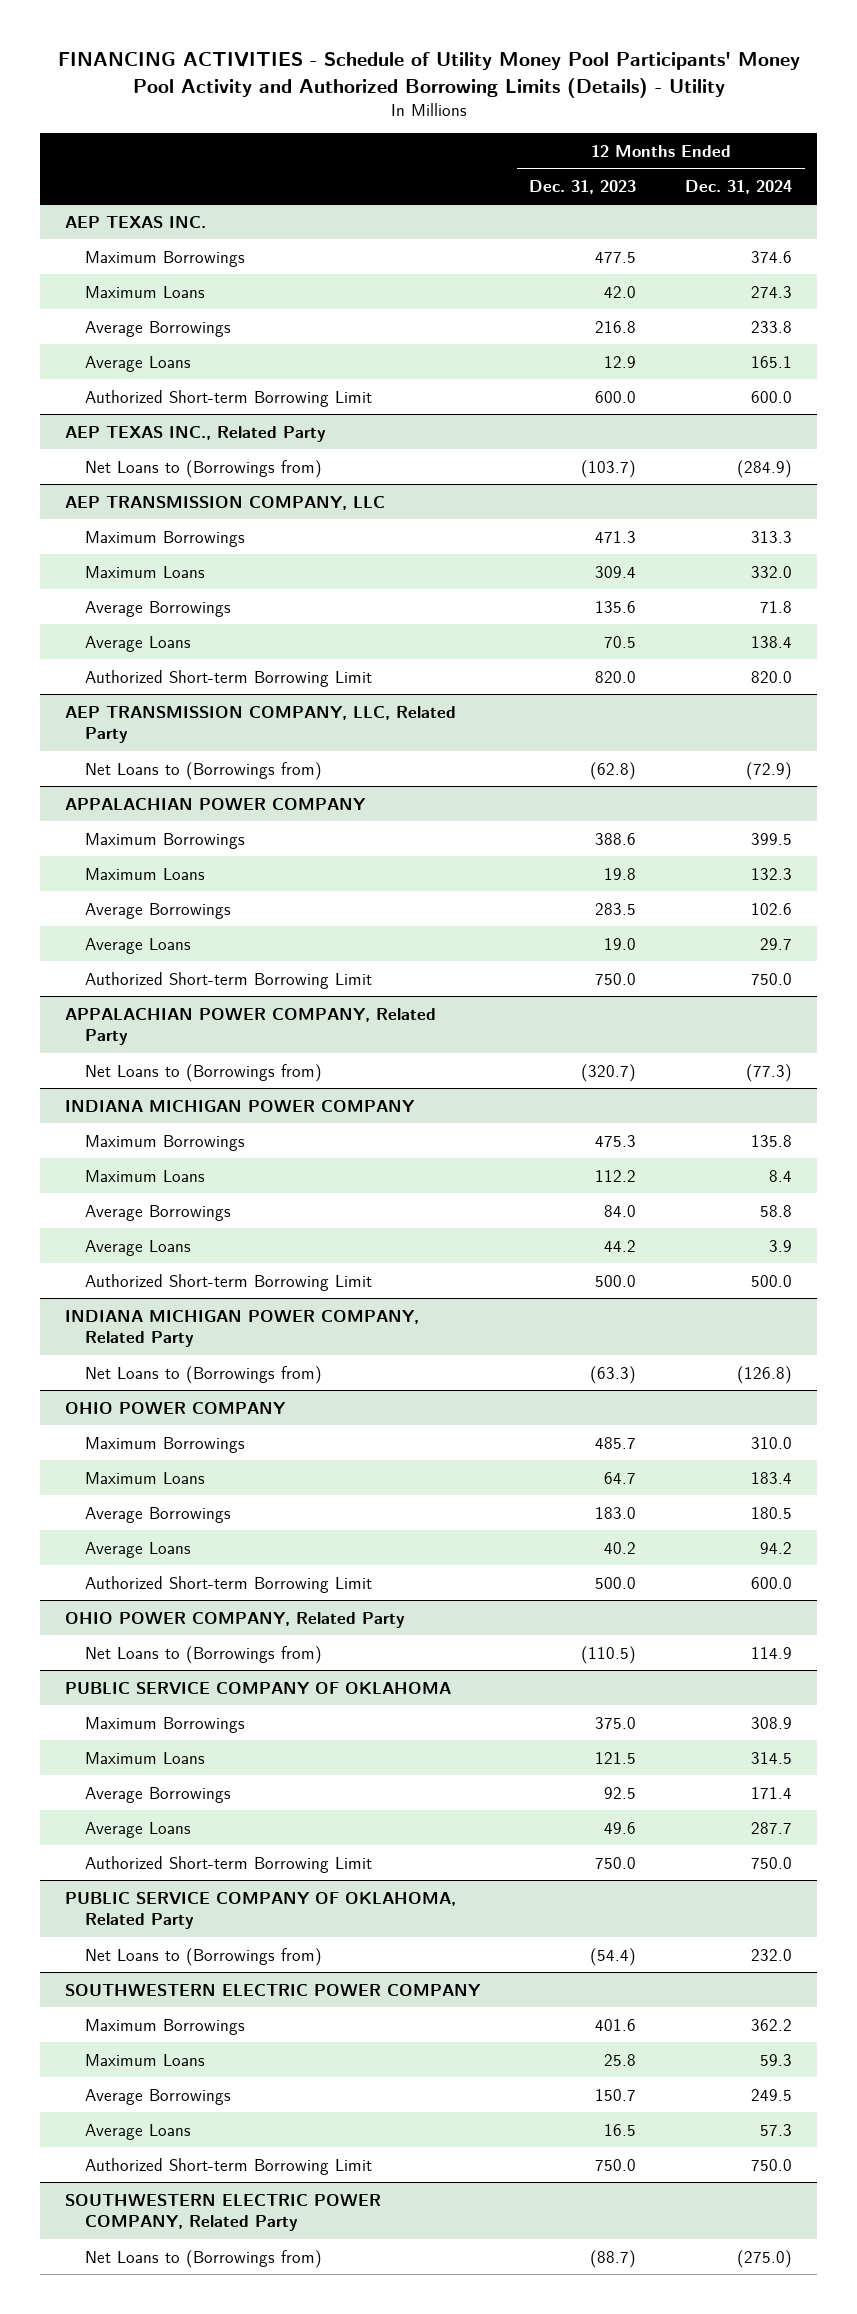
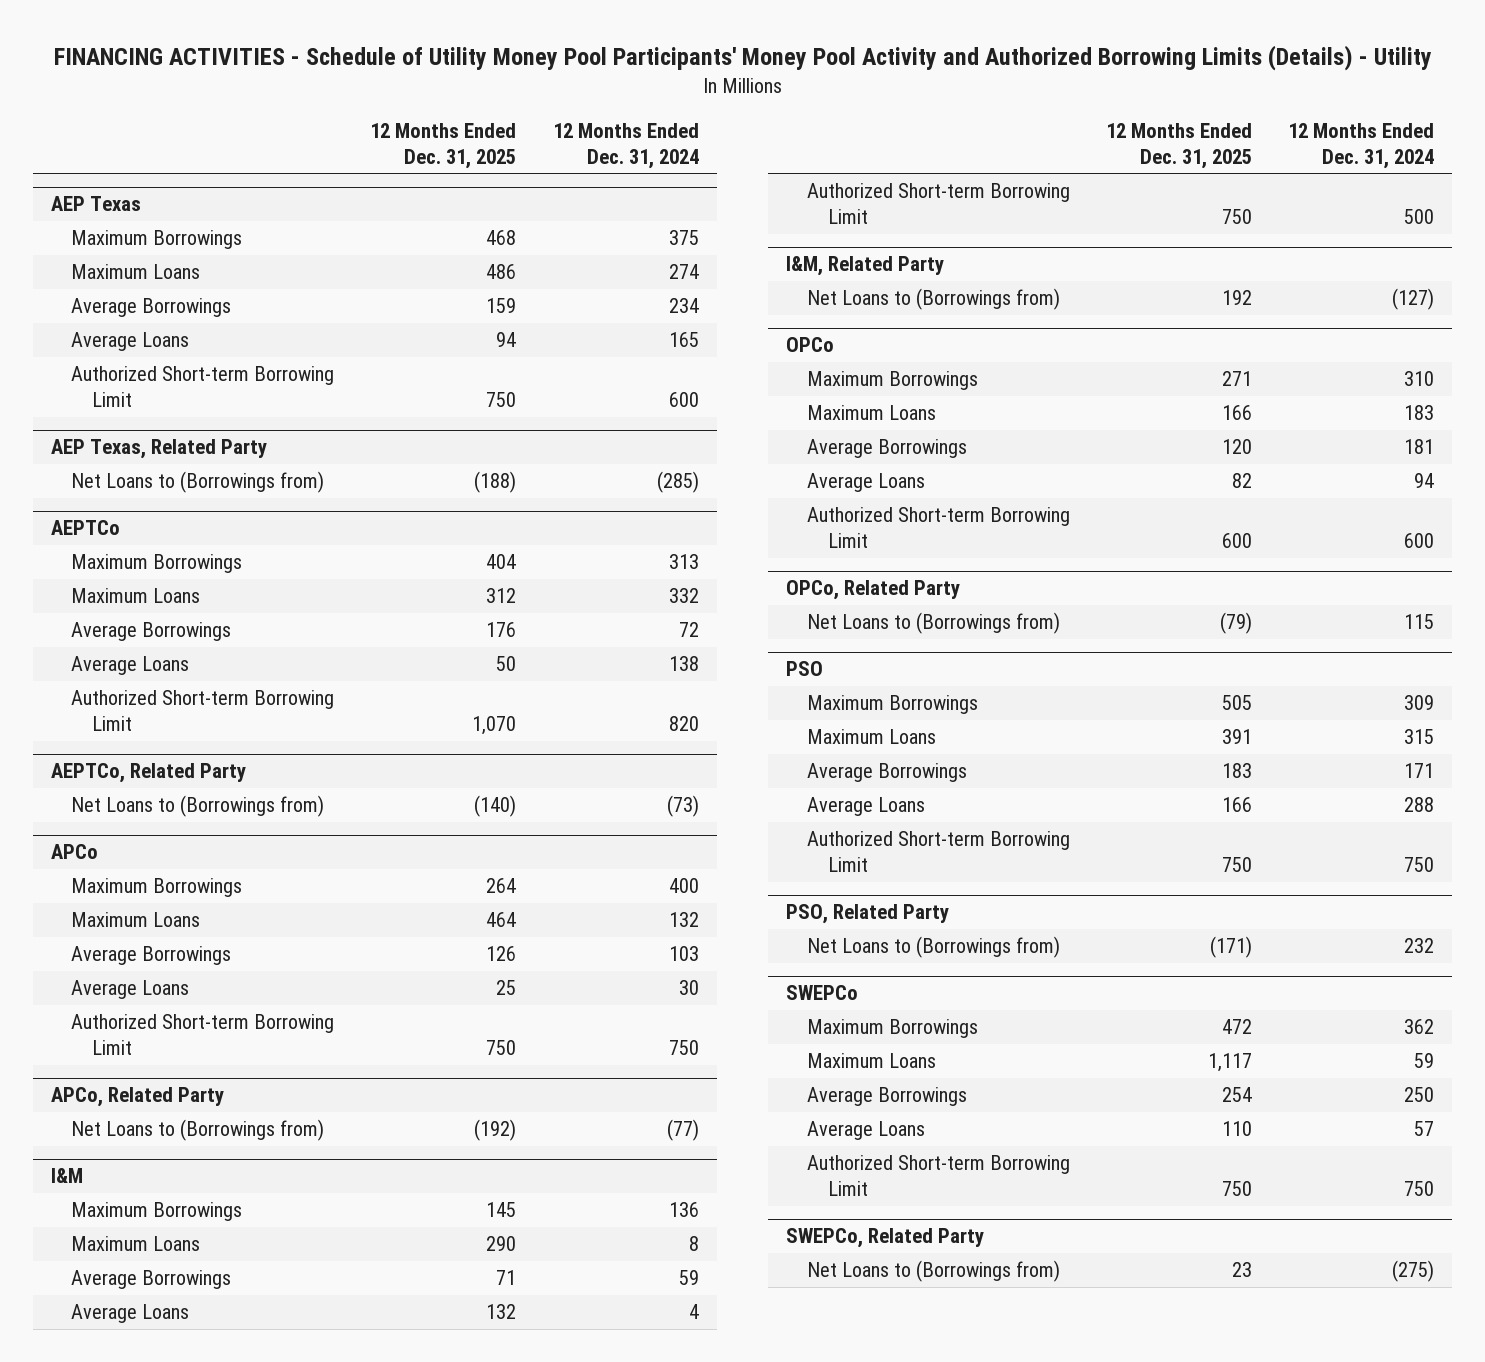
[529,179,637,194] Dec. 31, 2023 -> none
none -> [370,122,517,169] 12 Months Ended Dec. 31, 2025
[64,705,456,744] AEP TRANSMISSION COMPANY, LLC, Related Party -> none
[64,1007,436,1046] APPALACHIAN POWER COMPANY, Related Party -> none
[64,1309,419,1348] INDIANA MICHIGAN POWER COMPANY, Related Party -> none
[64,1611,405,1628] OHIO POWER COMPANY, Related Party -> none
[64,1891,456,1930] PUBLIC SERVICE COMPANY OF OKLAHOMA, Related Party -> none
[64,2193,381,2232] SOUTHWESTERN ELECTRIC POWER COMPANY, Related Party -> none
[64,214,206,228] AEP TEXAS INC. -> [50,196,141,212] AEP Texas
[751,250,793,263] 374.6 -> [668,230,699,246] 375
[751,285,793,298] 274.3 -> [668,264,699,280] 274
[751,320,793,333] 233.8 -> [668,298,699,314] 234
[751,355,793,368] 165.1 -> [668,332,699,348] 165
[751,390,793,403] 600.0 -> [668,392,699,408] 600
[64,424,326,442] AEP TEXAS INC., Related Party -> [50,439,267,460] AEP Texas, Related Party
[737,459,793,478] (284.9) -> [656,471,699,494] (285)
[64,495,385,510] AEP TRANSMISSION COMPANY, LLC -> [50,520,120,536] AEPTCo
[751,530,793,543] 313.3 -> [668,554,699,570] 313
[751,565,793,578] 332.0 -> [668,588,699,604] 332
[760,600,793,613] 71.8 -> [678,622,699,638] 72
[751,635,793,648] 138.4 -> [668,656,699,672] 138
[751,670,793,683] 820.0 -> [668,716,699,732] 820
none -> [50,763,246,784] AEPTCo, Related Party
[746,761,793,780] (72.9) -> [666,795,699,818] (73)
[64,797,366,810] APPALACHIAN POWER COMPANY -> [50,844,98,860] APCo
[751,832,793,845] 399.5 -> [668,878,699,894] 400
[751,867,793,880] 132.3 -> [668,912,699,928] 132
[751,902,793,915] 102.6 -> [668,946,699,962] 103
[760,937,793,950] 29.7 -> [678,980,699,996] 30
[751,972,793,985] 750.0 -> [668,1040,699,1056] 750
none -> [50,1087,224,1108] APCo, Related Party
[746,1063,793,1082] (77.3) -> [666,1119,699,1142] (77)
[64,1099,415,1112] INDIANA MICHIGAN POWER COMPANY -> [50,1168,83,1184] I&M
[751,1134,793,1147] 135.8 -> [668,1202,699,1218] 136
[769,1169,793,1182] 8.4 -> [688,1236,699,1252] 8
[760,1204,793,1217] 58.8 -> [678,1270,699,1286] 59
[769,1239,793,1252] 3.9 -> [688,1304,699,1320] 4
[751,1274,793,1287] 500.0 -> [1404,209,1435,225] 500
none -> [786,256,945,277] I&M, Related Party
[737,1365,793,1384] (126.8) -> [1392,288,1435,311] (127)
[64,1401,286,1414] OHIO POWER COMPANY -> [786,337,835,353] OPCo
[751,1436,793,1449] 310.0 -> [1404,371,1435,387] 310
[751,1471,793,1484] 183.4 -> [1404,405,1435,421] 183
[751,1506,793,1519] 180.5 -> [1404,439,1435,455] 181
[760,1541,793,1554] 94.2 -> [1414,473,1435,489] 94
[751,1576,793,1589] 600.0 -> [1404,533,1435,549] 600
none -> [786,580,961,601] OPCo, Related Party
[751,1646,793,1659] 114.9 -> [1404,614,1435,630] 115
[64,1681,451,1694] PUBLIC SERVICE COMPANY OF OKLAHOMA -> [786,661,824,677] PSO
[751,1716,793,1729] 308.9 -> [1404,695,1435,711] 309
[751,1751,793,1764] 314.5 -> [1404,729,1435,745] 315
[751,1786,793,1799] 171.4 -> [1404,763,1435,779] 171
[751,1821,793,1834] 287.7 -> [1404,797,1435,813] 288
[751,1856,793,1869] 750.0 -> [1404,857,1435,873] 750
none -> [786,904,950,925] PSO, Related Party
[751,1948,793,1961] 232.0 -> [1404,938,1435,954] 232
[64,1983,481,1996] SOUTHWESTERN ELECTRIC POWER COMPANY -> [786,985,859,1001] SWEPCo
[751,2018,793,2031] 362.2 -> [1404,1019,1435,1035] 362
[760,2053,793,2066] 59.3 -> [1414,1053,1435,1069] 59
[751,2088,793,2101] 249.5 -> [1404,1087,1435,1103] 250
[760,2123,793,2136] 57.3 -> [1414,1121,1435,1137] 57
[751,2158,793,2171] 750.0 -> [1404,1181,1435,1197] 750
none -> [786,1228,985,1249] SWEPCo, Related Party
[737,2249,793,2268] (275.0) -> [1392,1260,1435,1283] (275)

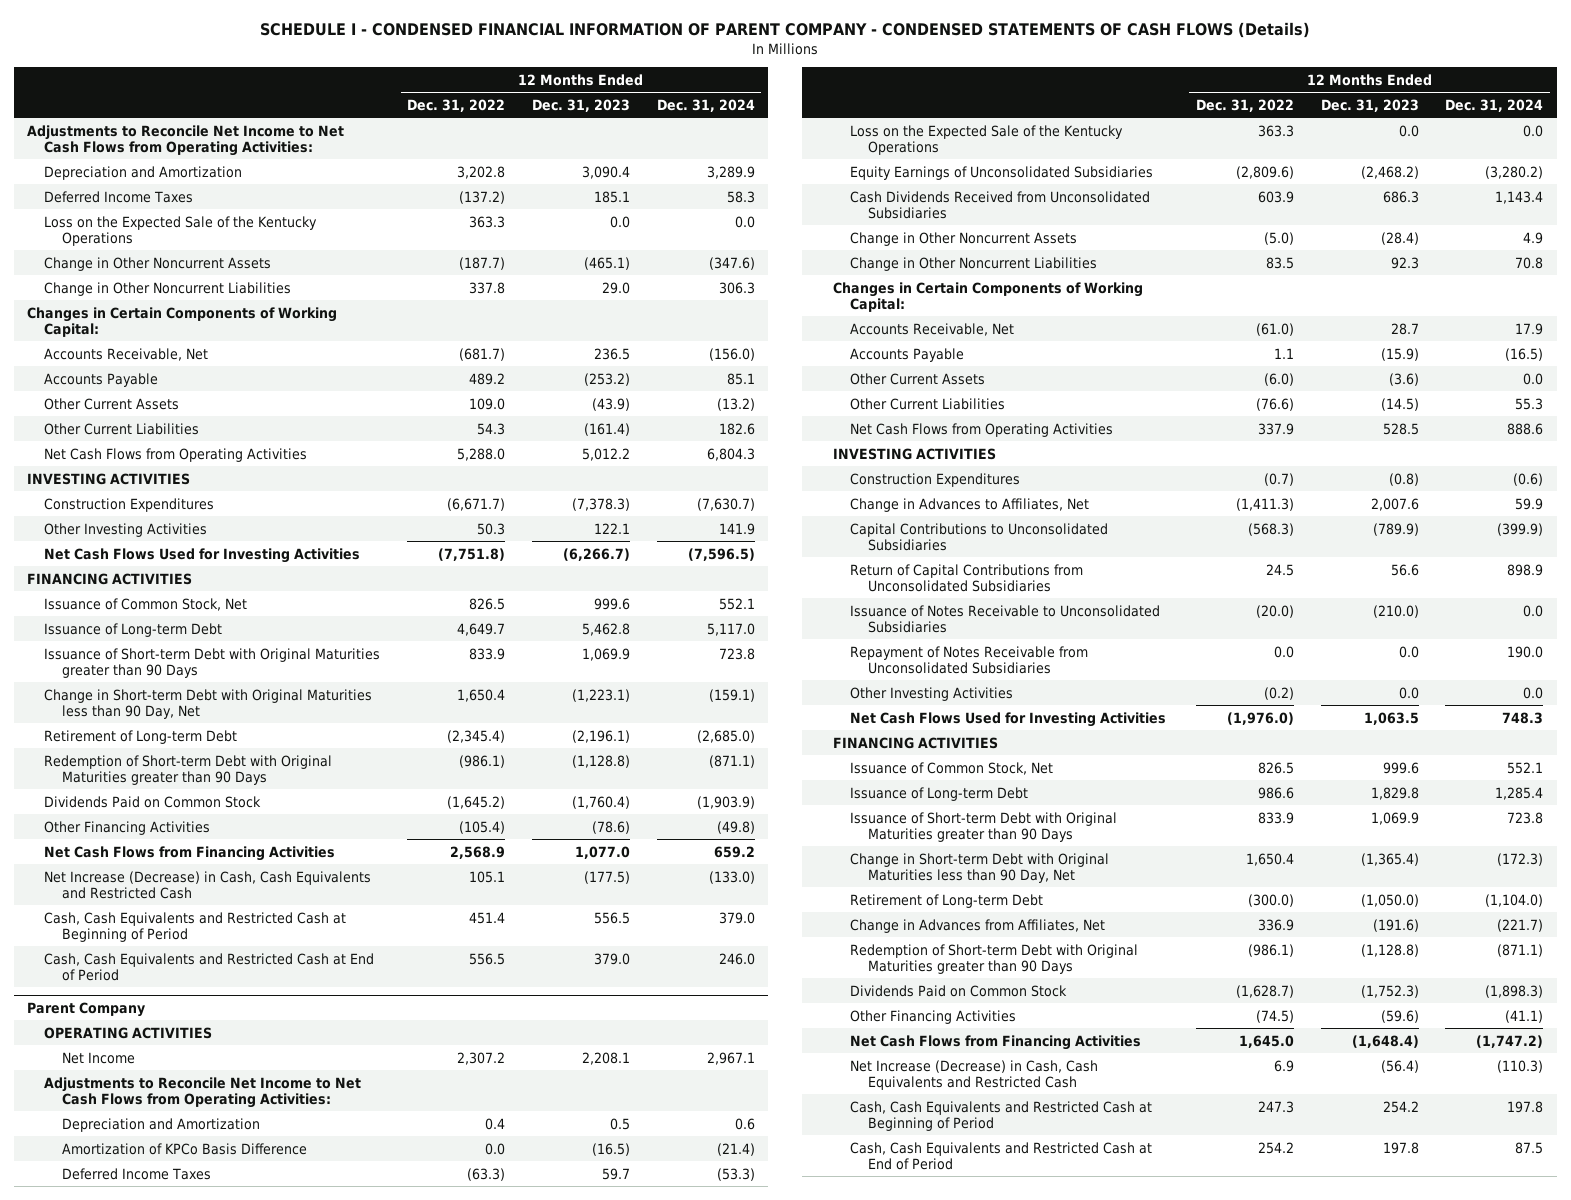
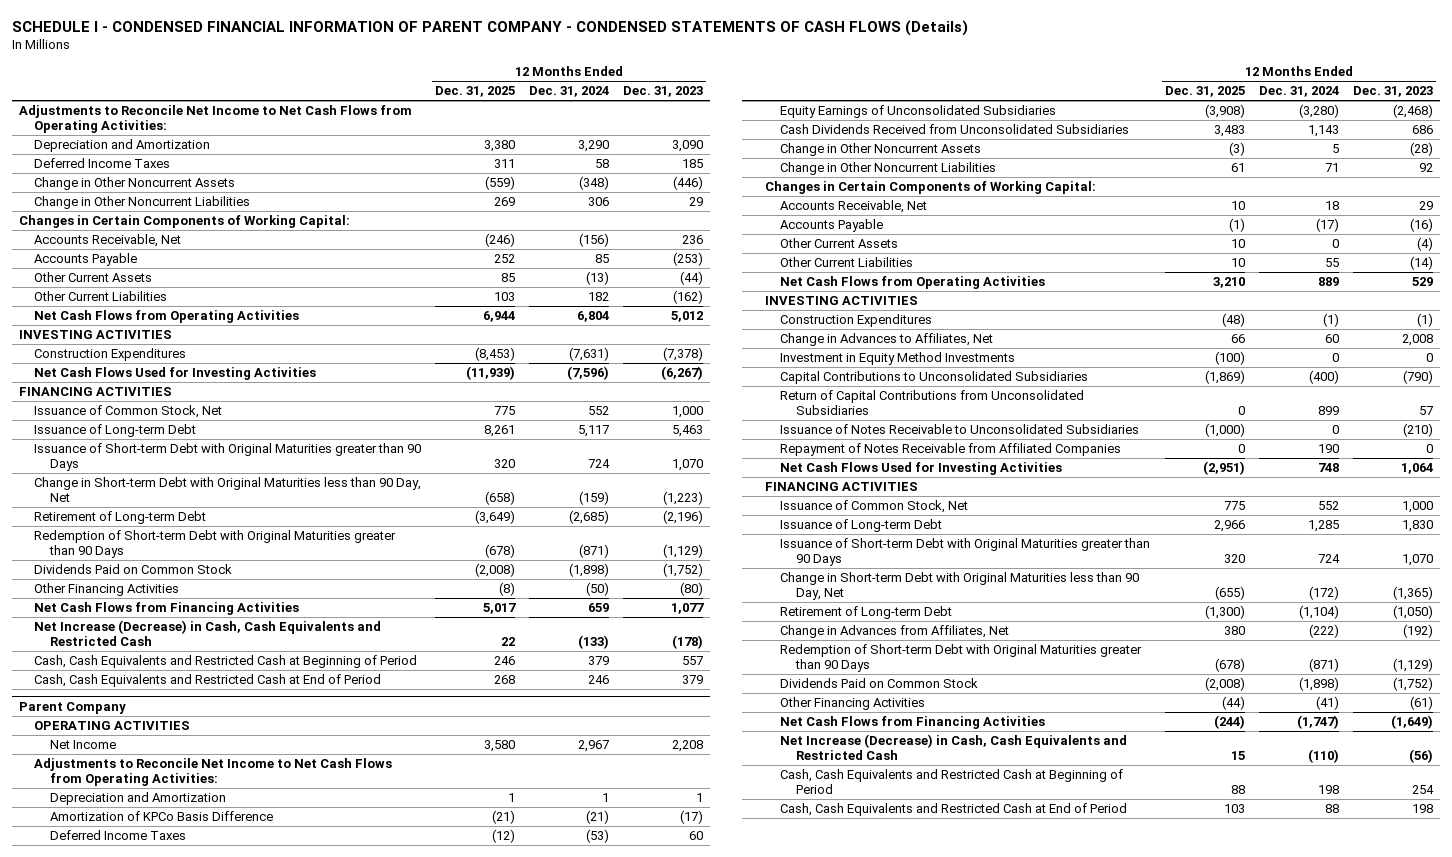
[407,98,506,112] Dec. 31, 2022 -> none
none -> [435,86,516,98] Dec. 31, 2025
[44,215,318,246] Loss on the Expected Sale of the Kentucky Operations -> none
[581,165,630,179] 3,090.4 -> [671,140,703,153] 3,090
[706,165,755,179] 3,289.9 -> [578,140,610,153] 3,290
[593,190,630,203] 185.1 -> [681,159,703,169] 185
[726,190,755,203] 58.3 -> [595,159,610,169] 58
[583,256,630,270] (465.1) -> [672,176,703,191] (446)
[708,256,755,270] (347.6) -> [579,176,610,191] (348)
[601,281,630,294] 29.0 -> [688,197,703,207] 29
[718,281,755,294] 306.3 -> [588,197,610,207] 306
[593,347,630,360] 236.5 -> [681,235,703,245] 236
[708,347,755,361] (156.0) -> [579,233,610,248] (156)
[583,372,630,386] (253.2) -> [672,252,703,267] (253)
[726,372,755,385] 85.1 -> [595,254,610,264] 85
[591,397,630,411] (43.9) -> [679,271,703,286] (44)
[716,397,755,411] (13.2) -> [586,271,610,286] (13)
[583,422,630,436] (161.4) -> [672,290,703,305] (162)
[718,422,755,435] 182.6 -> [588,292,610,302] 182
[581,447,630,461] 5,012.2 -> [670,311,703,323] 5,012
[706,447,755,461] 6,804.3 -> [577,311,610,323] 6,804
[44,522,208,537] Other Investing Activities -> none
[571,497,630,511] (7,378.3) -> [662,347,703,362] (7,378)
[696,497,755,511] (7,630.7) -> [569,347,610,362] (7,631)
[562,547,630,561] (6,266.7) -> [660,366,703,381] (6,267)
[687,547,755,561] (7,596.5) -> [567,366,610,381] (7,596)
[593,597,630,610] 999.6 -> [671,406,703,419] 1,000
[718,597,755,610] 552.1 -> [588,406,610,416] 552
[581,622,630,636] 5,462.8 -> [671,425,703,438] 5,463
[706,622,755,636] 5,117.0 -> [578,425,610,438] 5,117
[581,647,630,661] 1,069.9 -> [671,459,703,472] 1,070
[718,647,755,660] 723.8 -> [588,459,611,469] 724
[571,688,630,702] (1,223.1) -> [662,491,703,506] (1,223)
[708,688,755,702] (159.1) -> [579,491,610,506] (159)
[571,729,630,743] (2,196.1) -> [662,510,703,525] (2,196)
[696,729,755,743] (2,685.0) -> [569,510,610,525] (2,685)
[571,754,630,768] (1,128.8) -> [662,544,703,559] (1,129)
[708,754,755,768] (871.1) -> [579,544,610,559] (871)
[571,795,630,809] (1,760.4) -> [662,563,703,578] (1,752)
[696,795,755,809] (1,903.9) -> [569,563,610,578] (1,898)
[591,820,630,834] (78.6) -> [679,582,703,597] (80)
[716,820,755,834] (49.8) -> [586,582,610,597] (50)
[574,845,630,859] 1,077.0 -> [670,603,704,615] 1,077
[713,845,755,858] 659.2 -> [588,603,610,613] 659
[583,870,630,884] (177.5) -> [671,635,703,650] (178)
[708,870,755,884] (133.0) -> [578,635,610,650] (133)
[593,911,630,924] 556.5 -> [681,656,703,666] 557
[718,911,755,924] 379.0 -> [588,656,610,666] 379
[593,952,630,965] 379.0 -> [681,675,703,685] 379
[718,952,755,965] 246.0 -> [588,675,610,685] 246
[581,1051,630,1065] 2,208.1 -> [671,740,703,753] 2,208
[706,1051,755,1065] 2,967.1 -> [578,740,610,753] 2,967
[850,124,1124,155] Loss on the Expected Sale of the Kentucky Operations -> none
[609,1117,630,1130] 0.5 -> [695,793,703,803] 1
[734,1117,755,1130] 0.6 -> [602,793,610,803] 1
[591,1142,630,1156] (16.5) -> [679,810,703,825] (17)
[716,1142,755,1156] (21.4) -> [586,810,610,825] (21)
[601,1167,630,1180] 59.7 -> [688,831,703,841] 60
[716,1167,755,1181] (53.3) -> [586,829,610,844] (53)
[1360,165,1419,179] (2,468.2) -> [1392,104,1433,119] (2,468)
[1485,165,1544,179] (3,280.2) -> [1299,104,1340,119] (3,280)
[1382,190,1419,203] 686.3 -> [1411,125,1433,135] 686
[1495,190,1544,204] 1,143.4 -> [1308,125,1340,138] 1,143
[1380,231,1419,245] (28.4) -> [1409,142,1433,157] (28)
[1523,231,1544,244] 4.9 -> [1332,144,1340,154] 5
[1390,256,1419,269] 92.3 -> [1418,163,1433,173] 92
[1515,256,1544,269] 70.8 -> [1325,163,1340,173] 71
[1390,322,1419,335] 28.7 -> [1418,201,1433,211] 29
[1515,322,1544,335] 17.9 -> [1325,201,1340,211] 18
[1380,347,1419,361] (15.9) -> [1409,218,1433,233] (16)
[1505,347,1544,361] (16.5) -> [1316,218,1340,233] (17)
[1388,372,1419,386] (3.6) -> [1416,237,1433,252] (4)
[1523,372,1544,385] 0.0 -> [1332,239,1340,249] 0
[1380,397,1419,411] (14.5) -> [1409,256,1433,271] (14)
[1515,397,1544,410] 55.3 -> [1325,258,1340,268] 55
[1382,422,1419,435] 528.5 -> [1411,277,1433,287] 529
[1507,422,1544,435] 888.6 -> [1318,277,1340,287] 889
[850,686,1014,701] Other Investing Activities -> none
[1388,472,1419,486] (0.8) -> [1416,313,1433,328] (1)
[1513,472,1544,486] (0.6) -> [1323,313,1340,328] (1)
[1370,497,1419,511] 2,007.6 -> [1401,334,1433,347] 2,008
[1515,497,1544,510] 59.9 -> [1325,334,1340,344] 60
none -> [780,352,1016,366] Investment in Equity Method Investments
[1372,522,1419,536] (789.9) -> [1402,370,1433,385] (790)
[1497,522,1544,536] (399.9) -> [1309,370,1340,385] (400)
[1390,563,1419,576] 56.6 -> [1418,406,1433,416] 57
[1507,563,1544,576] 898.9 -> [1318,406,1340,416] 899
[1372,604,1419,618] (210.0) -> [1402,423,1433,438] (210)
[1523,604,1544,617] 0.0 -> [1332,425,1340,435] 0
[850,645,1089,674] Repayment of Notes Receivable from Unconsolidated Subsidiaries -> [780,443,1122,457] Repayment of Notes Receivable from Affiliated Companies
[1398,645,1419,658] 0.0 -> [1425,444,1433,454] 0
[1507,645,1544,658] 190.0 -> [1318,444,1340,454] 190
[1363,711,1419,725] 1,063.5 -> [1400,463,1433,475] 1,064
[1502,711,1544,724] 748.3 -> [1318,463,1340,473] 748
[1382,761,1419,774] 999.6 -> [1401,501,1433,514] 1,000
[1507,761,1544,774] 552.1 -> [1318,501,1340,511] 552
[1370,786,1419,800] 1,829.8 -> [1401,520,1433,533] 1,830
[1495,786,1544,800] 1,285.4 -> [1308,520,1340,533] 1,285
[1370,811,1419,825] 1,069.9 -> [1401,554,1433,567] 1,070
[1507,811,1544,824] 723.8 -> [1318,554,1341,564] 724
[1360,852,1419,866] (1,365.4) -> [1392,586,1433,601] (1,365)
[1497,852,1544,866] (172.3) -> [1309,586,1340,601] (172)
[1360,893,1419,907] (1,050.0) -> [1392,605,1433,620] (1,050)
[1485,893,1544,907] (1,104.0) -> [1299,605,1340,620] (1,104)
[1372,918,1419,932] (191.6) -> [1402,624,1433,639] (192)
[1497,918,1544,932] (221.7) -> [1309,624,1340,639] (222)
[1360,943,1419,957] (1,128.8) -> [1392,658,1433,673] (1,129)
[1497,943,1544,957] (871.1) -> [1309,658,1340,673] (871)
[1360,984,1419,998] (1,752.3) -> [1392,677,1433,692] (1,752)
[1485,984,1544,998] (1,898.3) -> [1299,677,1340,692] (1,898)
[1380,1009,1419,1023] (59.6) -> [1409,696,1433,711] (61)
[1505,1009,1544,1023] (41.1) -> [1316,696,1340,711] (41)
[1351,1034,1419,1048] (1,648.4) -> [1390,715,1433,730] (1,649)
[1476,1034,1544,1048] (1,747.2) -> [1297,715,1340,730] (1,747)
[1380,1059,1419,1073] (56.4) -> [1408,749,1433,764] (56)
[1497,1059,1544,1073] (110.3) -> [1308,749,1340,764] (110)
[1382,1100,1419,1113] 254.2 -> [1411,785,1434,795] 254
[1507,1100,1544,1113] 197.8 -> [1318,785,1340,795] 198
[1382,1141,1419,1154] 197.8 -> [1411,804,1433,814] 198
[1515,1141,1544,1154] 87.5 -> [1325,804,1340,814] 88

